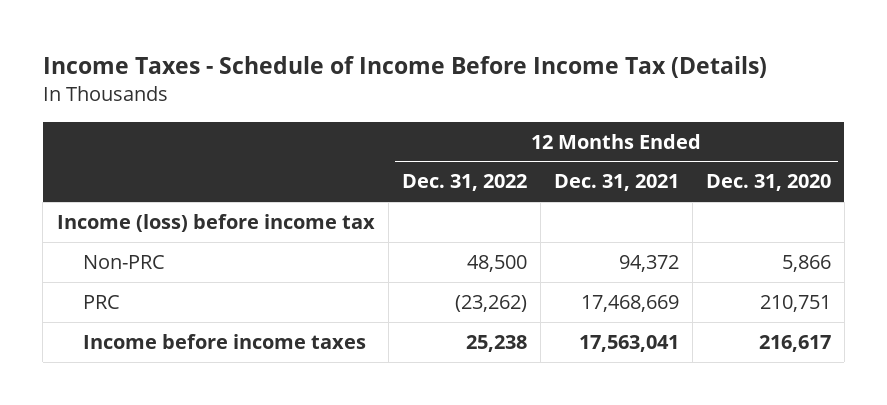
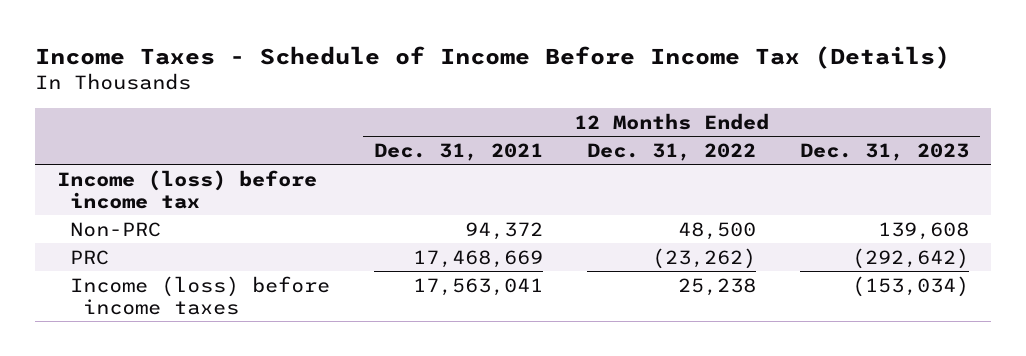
[705,174,831,192] Dec. 31, 2020 -> none
none -> [800,142,970,161] Dec. 31, 2023
[83,334,367,350] Income before income taxes -> [70,275,331,315] Income (loss) before income taxes

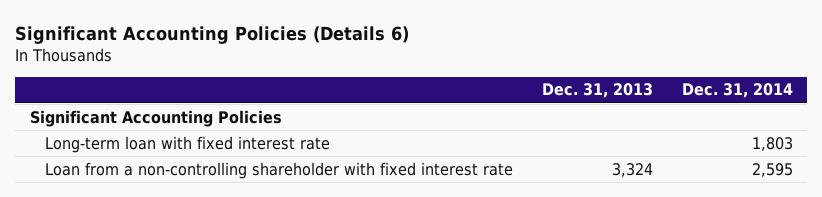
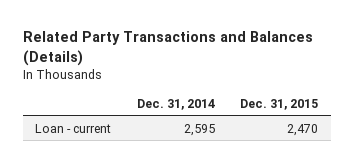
[15,25,410,44] Significant Accounting Policies (Details 6) -> [22,31,313,66] Related Party Transactions and Balances (Details)
[541,83,653,99] Dec. 31, 2013 -> none
none -> [240,98,319,110] Dec. 31, 2015
[29,109,282,127] Significant Accounting Policies -> none
[45,135,331,153] Long-term loan with fixed interest rate -> none
[45,161,514,179] Loan from a non-controlling shareholder with fixed interest rate -> [35,123,112,133] Loan - current

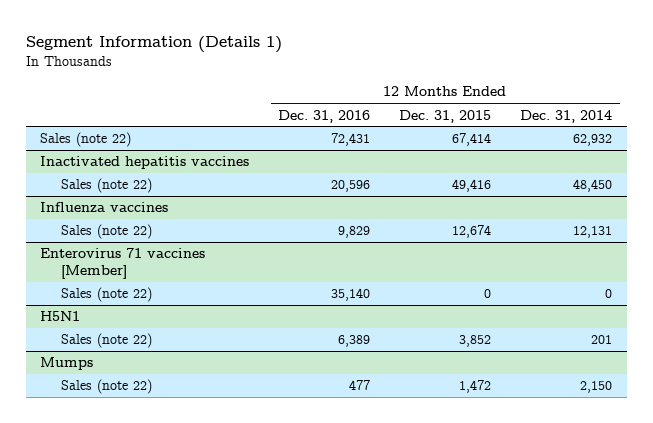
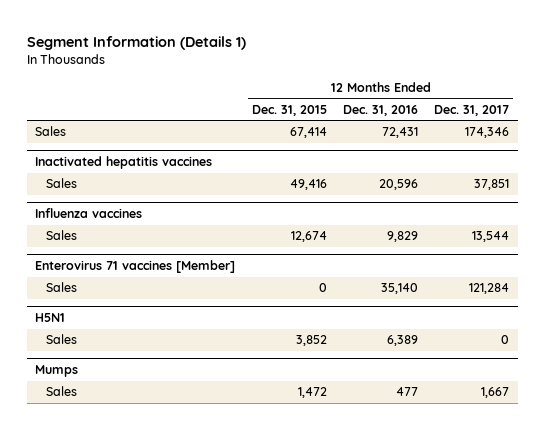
[520,109,613,123] Dec. 31, 2014 -> none
none -> [434,104,510,116] Dec. 31, 2017
[40,132,132,148] Sales (note 22) -> [35,126,67,137] Sales
[60,178,152,194] Sales (note 22) -> [46,178,78,189] Sales
[60,224,152,240] Sales (note 22) -> [46,230,78,241] Sales
[60,287,152,303] Sales (note 22) -> [46,282,78,293] Sales
[60,333,152,349] Sales (note 22) -> [46,334,78,345] Sales
[60,379,152,395] Sales (note 22) -> [46,386,78,397] Sales

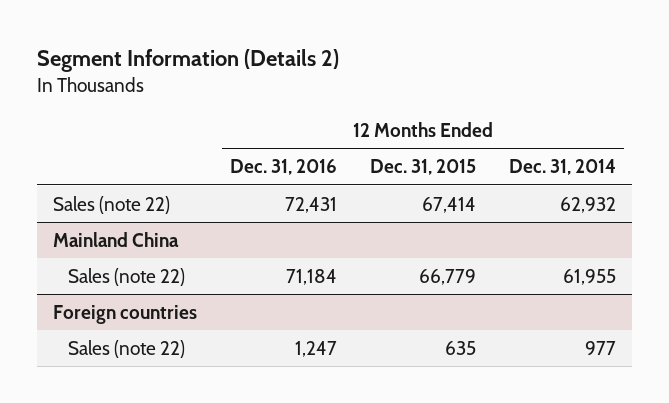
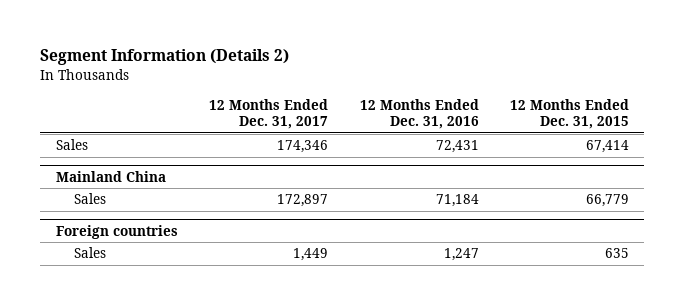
[508,159,616,176] Dec. 31, 2014 -> none
none -> [209,98,329,130] 12 Months Ended Dec. 31, 2017
[53,195,171,214] Sales (note 22) -> [55,139,88,151] Sales
[67,267,185,286] Sales (note 22) -> [74,193,107,205] Sales
[67,339,185,358] Sales (note 22) -> [74,247,107,259] Sales

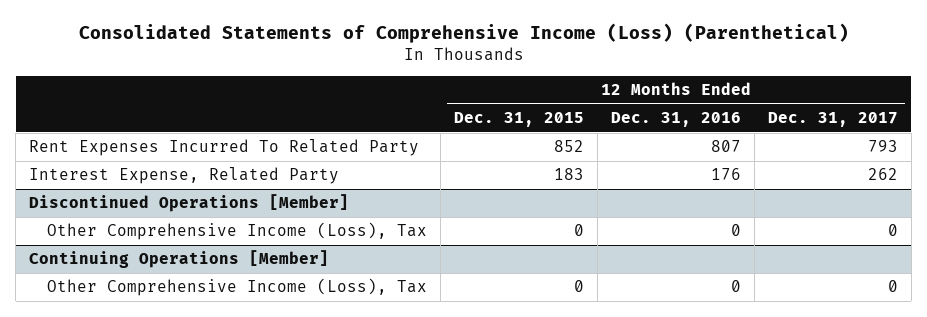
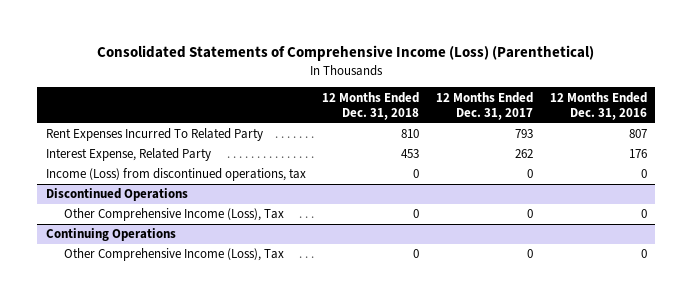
[454,112,585,128] Dec. 31, 2015 -> none
none -> [322,91,420,120] 12 Months Ended Dec. 31, 2018
none -> [45,168,306,182] Income (Loss) from discontinued operations, tax
[29,194,350,213] Discontinued Operations [Member] -> [45,188,188,202] Discontinued Operations
[29,250,330,269] Continuing Operations [Member] -> [45,228,176,242] Continuing Operations

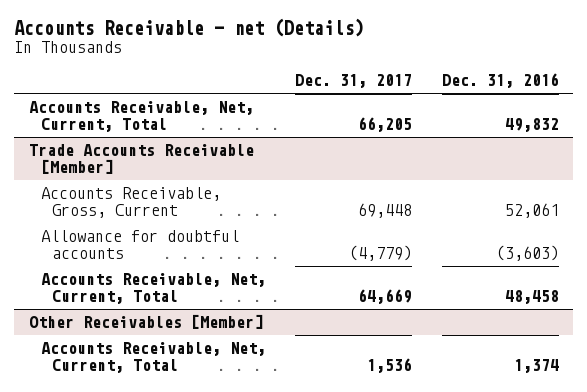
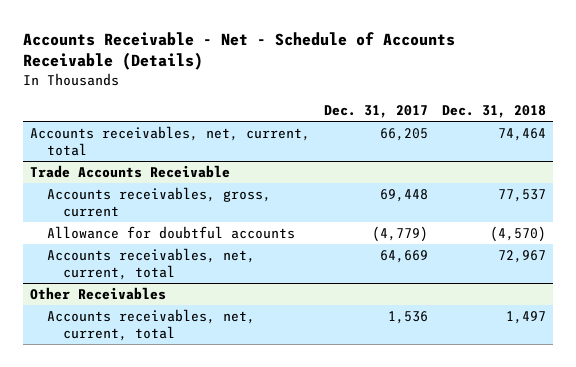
[13,17,364,37] Accounts Receivable - net (Details) -> [23,31,456,71] Accounts Receivable - Net - Schedule of Accounts Receivable (Details)
[441,73,559,89] Dec. 31, 2016 -> none
none -> [442,104,547,118] Dec. 31, 2018
[28,101,254,133] Accounts Receivable, Net, Current, Total -> [30,125,311,156] Accounts receivables, net, current, total
[28,144,254,175] Trade Accounts Receivable [Member] -> [30,164,231,178] Trade Accounts Receivable
[40,187,221,219] Accounts Receivable, Gross, Current -> [46,186,271,217] Accounts receivables, gross, current
[40,273,266,305] Accounts Receivable, Net, Current, Total -> [46,247,255,280] Accounts receivables, net, current, total
[28,314,263,330] Other Receivables [Member] -> [30,286,167,300] Other Receivables
[40,342,266,374] Accounts Receivable, Net, Current, Total -> [46,308,255,341] Accounts receivables, net, current, total

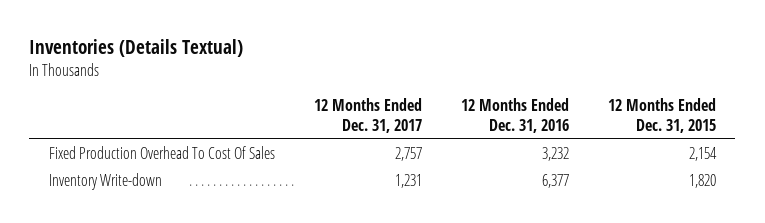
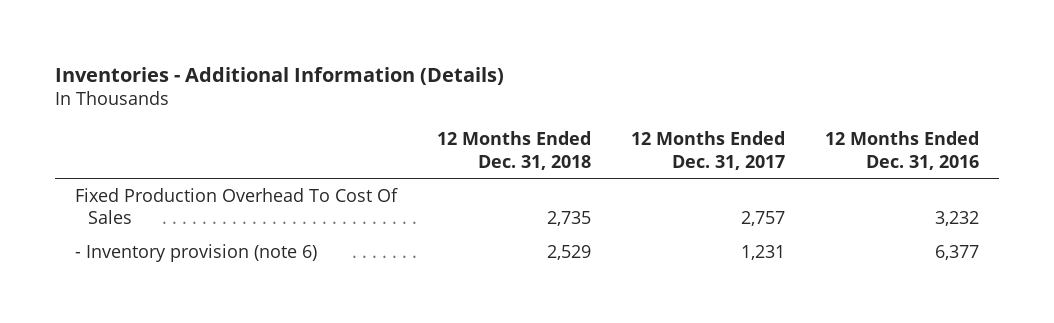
[29,39,244,58] Inventories (Details Textual) -> [54,66,504,85] Inventories - Additional Information (Details)
[607,98,716,133] 12 Months Ended Dec. 31, 2015 -> none
none -> [436,131,591,170] 12 Months Ended Dec. 31, 2018
[48,173,162,191] Inventory Write-down -> [74,243,317,262] - Inventory provision (note 6)

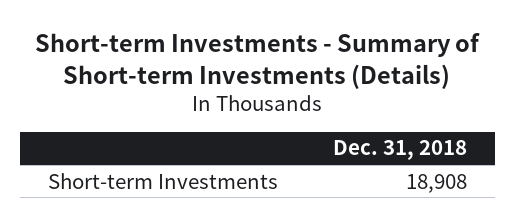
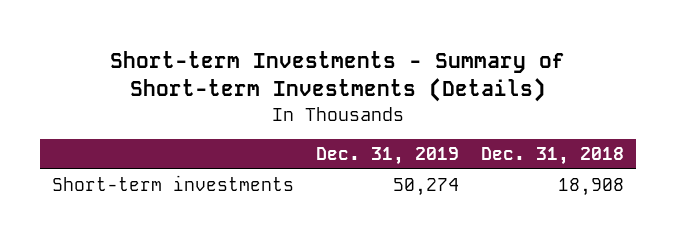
none -> [315,147,459,166] Dec. 31, 2019
[47,172,278,189] Short-term Investments -> [51,175,294,192] Short-term investments

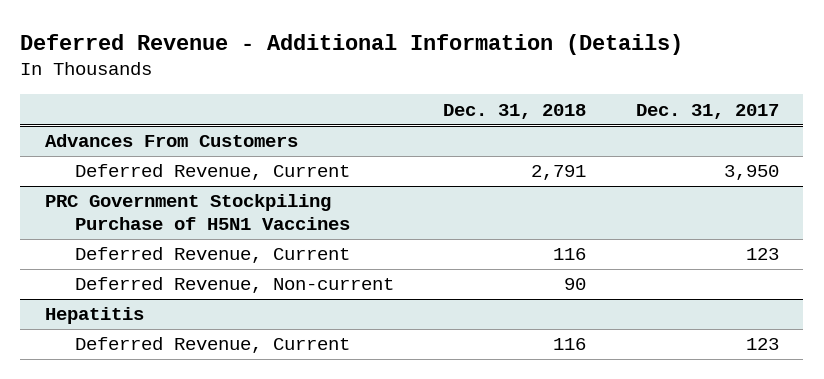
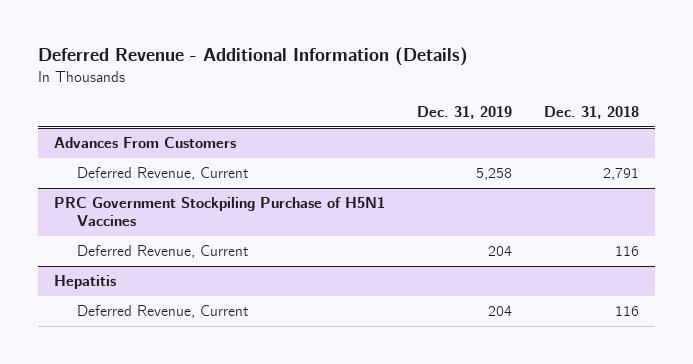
[635,103,779,119] Dec. 31, 2017 -> none
none -> [417,106,513,120] Dec. 31, 2019
[74,277,394,294] Deferred Revenue, Non-current -> none

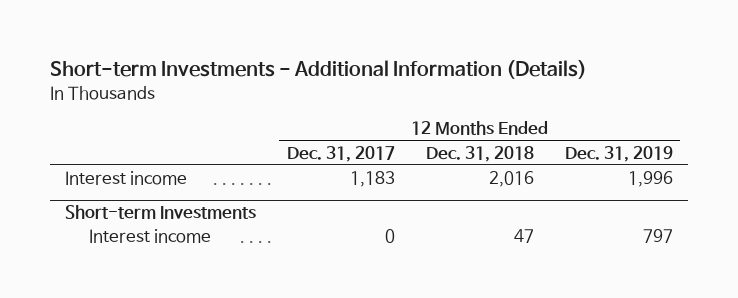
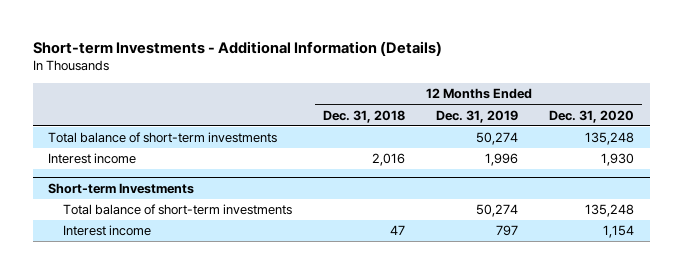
[286,145,395,162] Dec. 31, 2017 -> none
none -> [549,109,635,123] Dec. 31, 2020
none -> [48,132,278,144] Total balance of short-term investments
none -> [63,204,293,216] Total balance of short-term investments

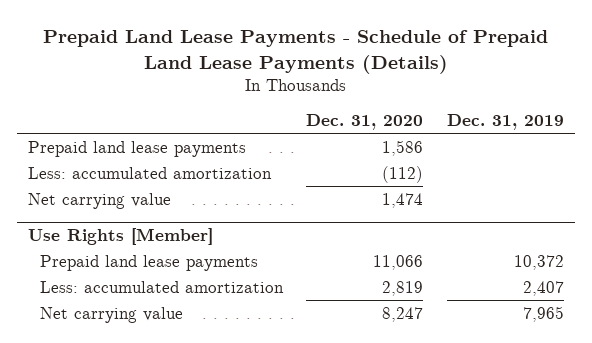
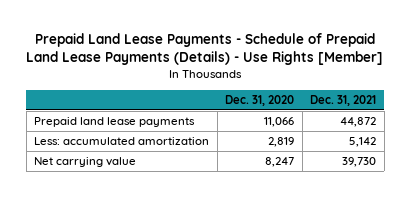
[43,29,549,74] Prepaid Land Lease Payments - Schedule of Prepaid Land Lease Payments (Details) -> [26,33,384,66] Prepaid Land Lease Payments - Schedule of Prepaid Land Lease Payments (Details) - Use Rights [Member]
[446,114,564,131] Dec. 31, 2019 -> none
none -> [310,95,377,107] Dec. 31, 2021
[28,140,247,157] Prepaid land lease payments -> none
[28,166,273,179] Less: accumulated amortization -> none
[28,192,172,209] Net carrying value -> none
[28,227,214,245] Use Rights [Member] -> none

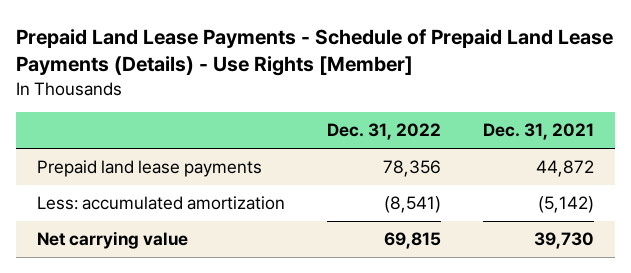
[225,95,295,107] Dec. 31, 2020 -> none
none -> [326,123,441,141] Dec. 31, 2022
[349,137,377,148] 5,142 -> [537,196,594,214] (5,142)

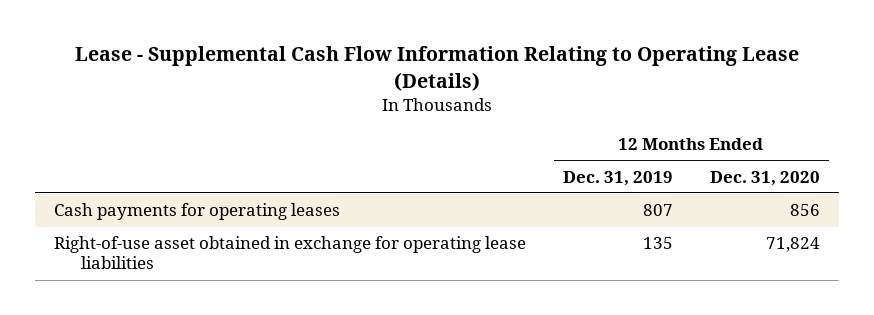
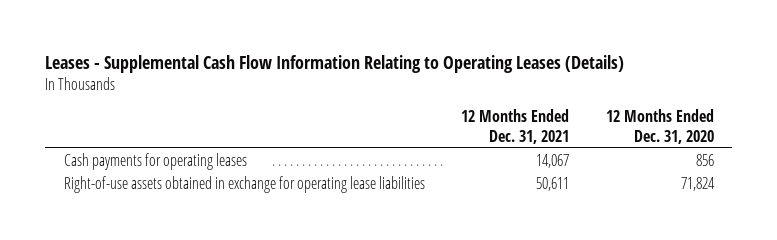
[74,46,799,91] Lease - Supplemental Cash Flow Information Relating to Operating Lease (Details) -> [45,55,625,74] Leases - Supplemental Cash Flow Information Relating to Operating Leases (Details)
[562,170,673,186] Dec. 31, 2019 -> none
none -> [461,109,570,144] 12 Months Ended Dec. 31, 2021
[53,236,526,270] Right-of-use asset obtained in exchange for operating lease liabilities -> [63,176,425,194] Right-of-use assets obtained in exchange for operating lease liabilities

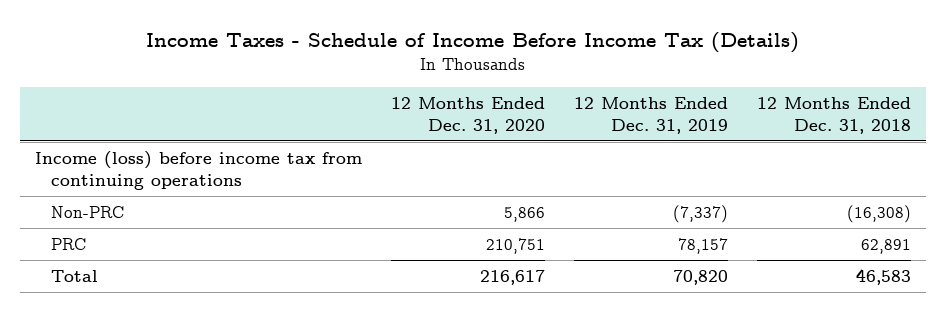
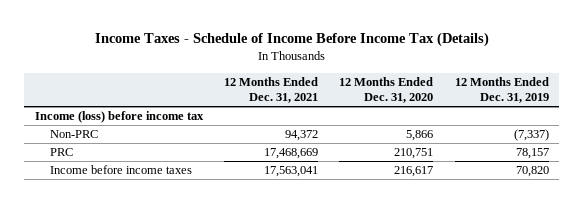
[757,96,912,134] 12 Months Ended Dec. 31, 2018 -> none
none -> [224,77,319,104] 12 Months Ended Dec. 31, 2021
[34,150,362,190] Income (loss) before income tax from continuing operations -> [34,111,204,124] Income (loss) before income tax
[51,269,99,282] Total -> [49,165,192,175] Income before income taxes

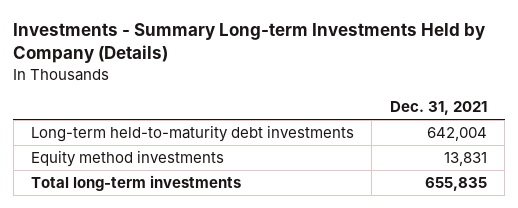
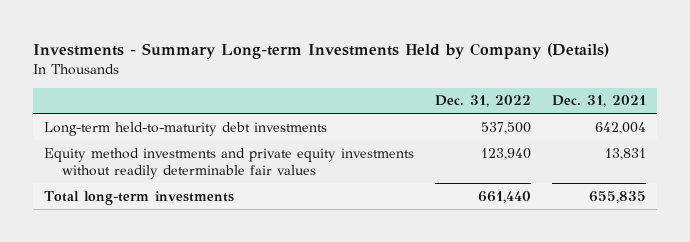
none -> [435,95,532,108] Dec. 31, 2022
[30,149,224,167] Equity method investments -> [43,147,414,179] Equity method investments and private equity investments without readily determinable fair values

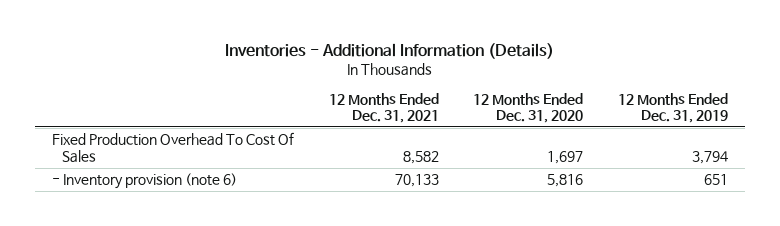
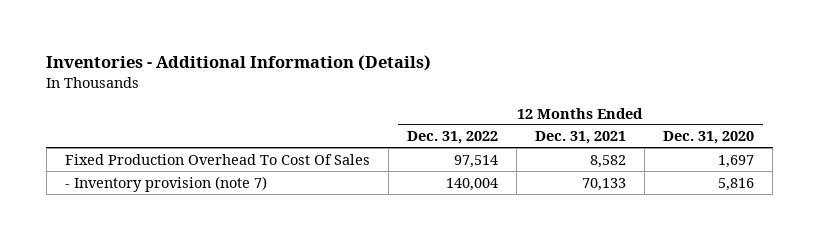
[617,92,728,123] 12 Months Ended Dec. 31, 2019 -> none
none -> [406,131,498,145] Dec. 31, 2022
[52,173,238,190] - Inventory provision (note 6) -> [64,175,267,192] - Inventory provision (note 7)

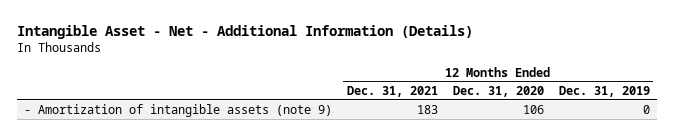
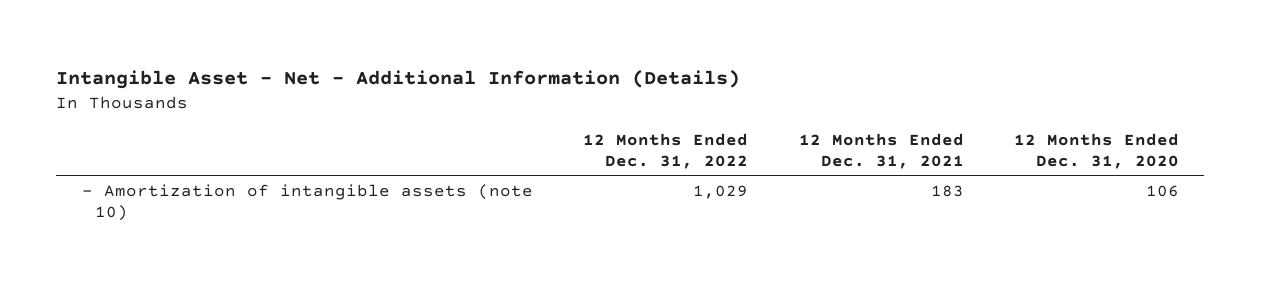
[558,86,650,98] Dec. 31, 2019 -> none
none -> [583,133,749,169] 12 Months Ended Dec. 31, 2022
[24,104,333,118] - Amortization of intangible assets (note 9) -> [81,183,533,221] - Amortization of intangible assets (note 10)

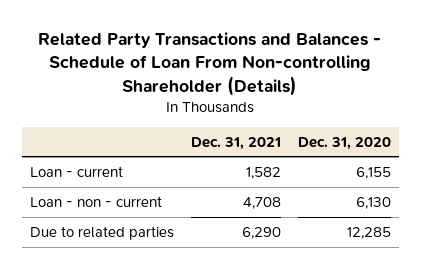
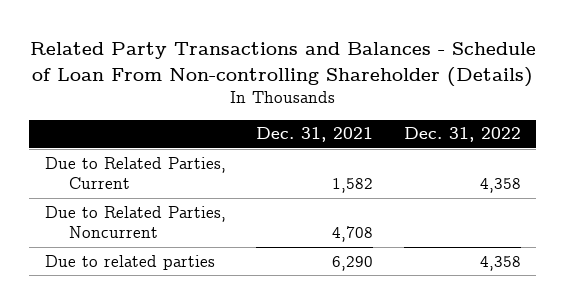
[297,136,391,150] Dec. 31, 2020 -> none
none -> [404,127,522,143] Dec. 31, 2022
[30,165,124,177] Loan - current -> [44,156,226,190] Due to Related Parties, Current
[30,195,163,207] Loan - non - current -> [44,205,226,239] Due to Related Parties, Noncurrent

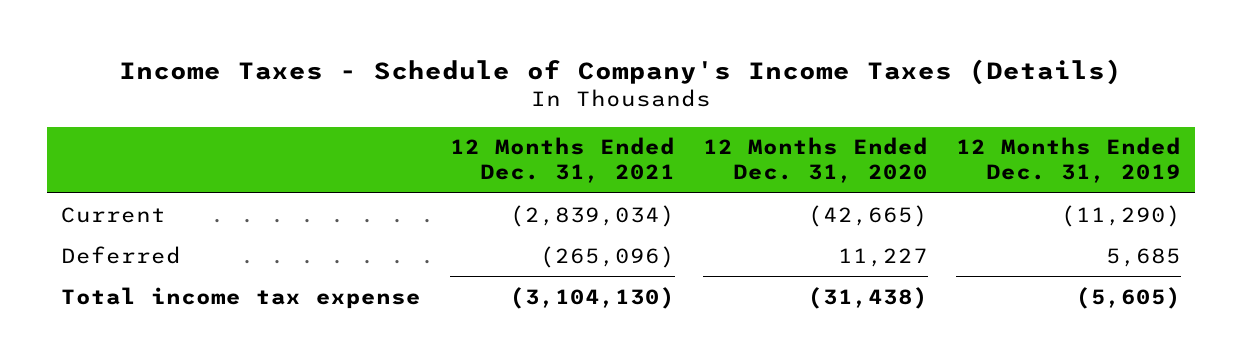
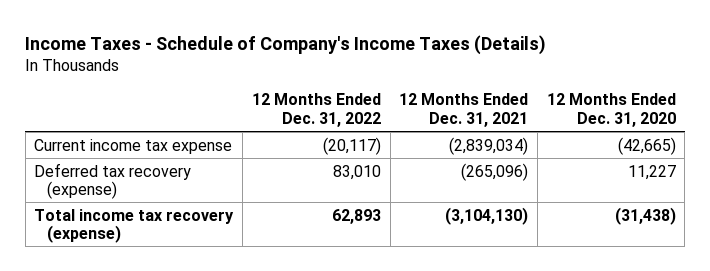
[956,137,1182,184] 12 Months Ended Dec. 31, 2019 -> none
none -> [251,93,381,127] 12 Months Ended Dec. 31, 2022
[61,206,167,223] Current -> [34,138,233,154] Current income tax expense
[61,245,182,264] Deferred -> [34,162,192,200] Deferred tax recovery (expense)
[61,286,422,309] Total income tax expense -> [34,208,235,244] Total income tax recovery (expense)

